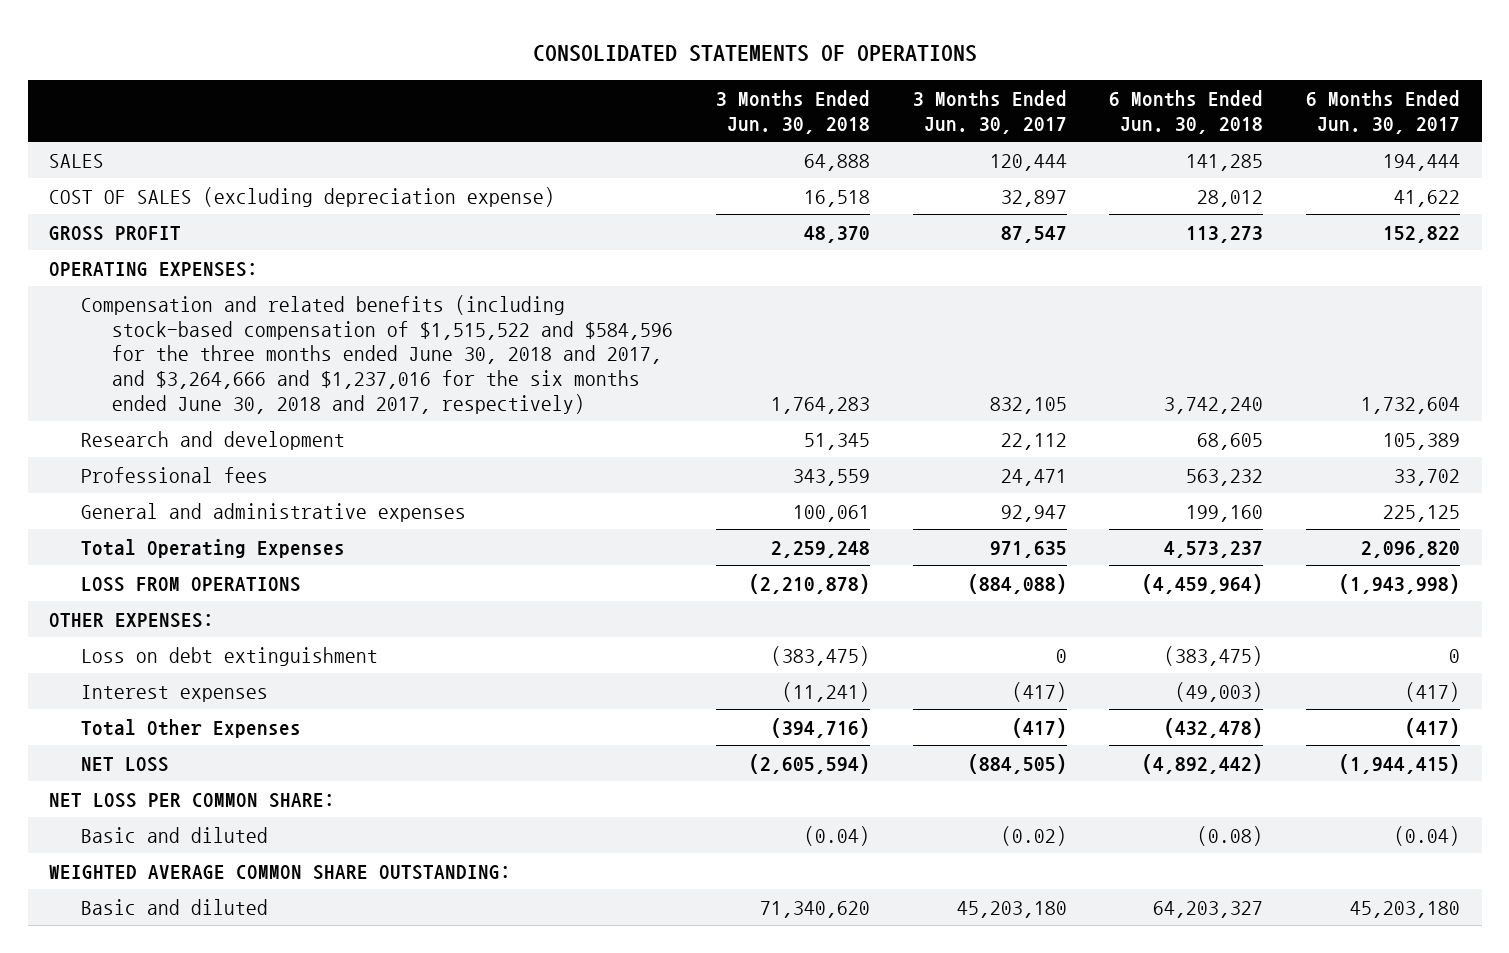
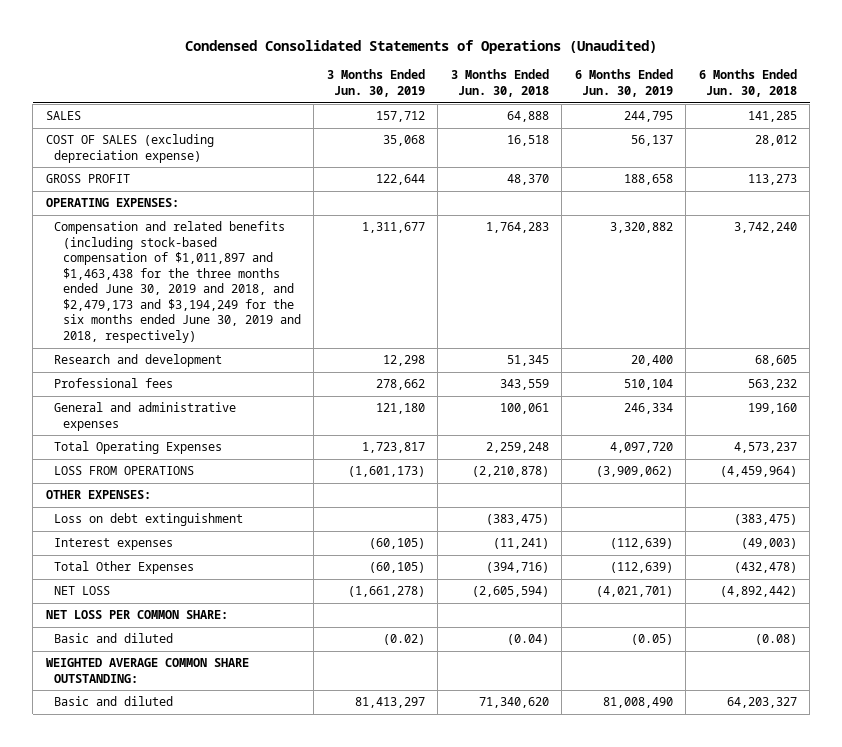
[532,44,977,62] CONSOLIDATED STATEMENTS OF OPERATIONS -> [185,40,658,55] Condensed Consolidated Statements of Operations (Unaudited)
[912,89,1067,134] 3 Months Ended Jun. 30, 2017 -> none
[1306,89,1461,134] 6 Months Ended Jun. 30, 2017 -> none
none -> [326,69,425,97] 3 Months Ended Jun. 30, 2019
none -> [574,69,673,97] 6 Months Ended Jun. 30, 2019
[80,294,674,414] Compensation and related benefits (including stock-based compensation of $1,515,522 and $584,596 for the three months ended June 30, 2018 and 2017, and $3,264,666 and $1,237,016 for the six months ended June 30, 2018 and 2017, respectively) -> [54,221,301,344] Compensation and related benefits (including stock-based compensation of $1,011,897 and $1,463,438 for the three months ended June 30, 2019 and 2018, and $2,479,173 and $3,194,249 for the six months ended June 30, 2019 and 2018, respectively)

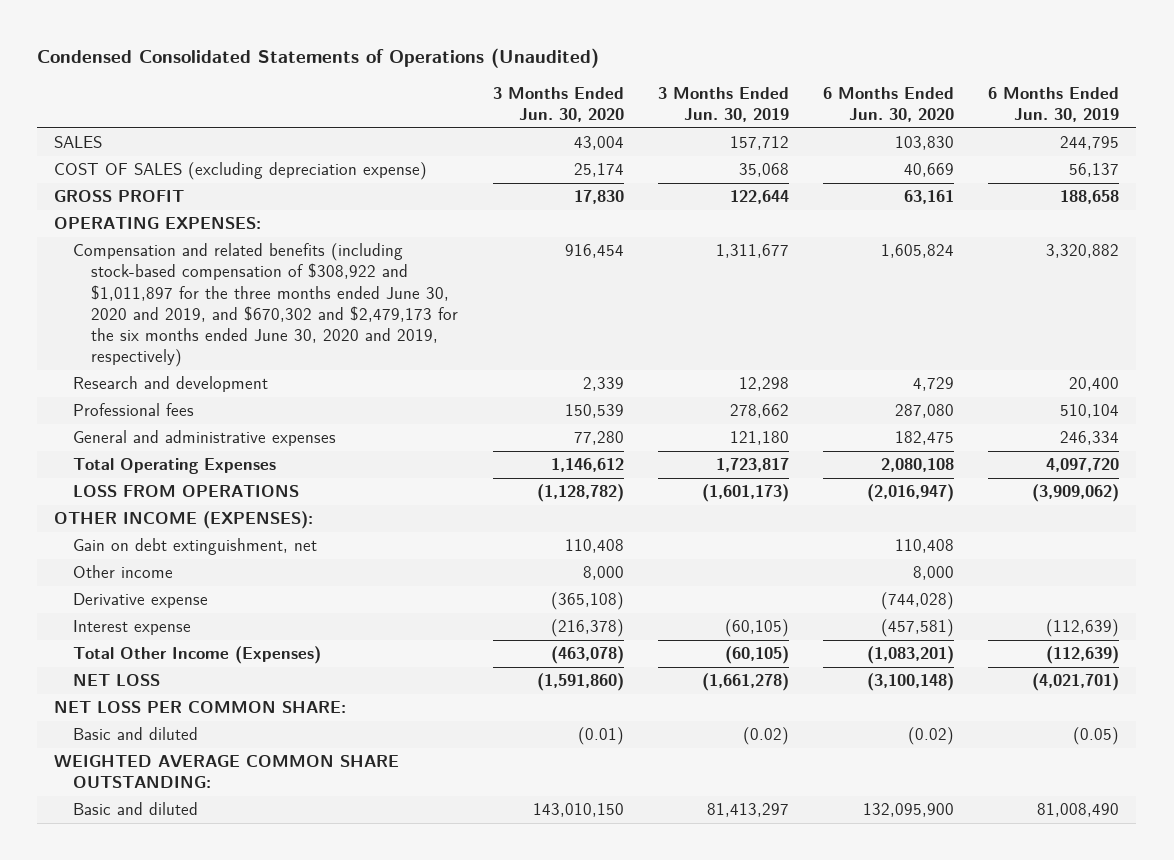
[450,69,549,97] 3 Months Ended Jun. 30, 2018 -> none
[698,69,797,97] 6 Months Ended Jun. 30, 2018 -> none
none -> [492,86,624,122] 3 Months Ended Jun. 30, 2020
none -> [823,86,955,122] 6 Months Ended Jun. 30, 2020
[54,221,301,344] Compensation and related benefits (including stock-based compensation of $1,011,897 and $1,463,438 for the three months ended June 30, 2019 and 2018, and $2,479,173 and $3,194,249 for the six months ended June 30, 2019 and 2018, respectively) -> [72,243,459,367] Compensation and related benefits (including stock-based compensation of $308,922 and $1,011,897 for the three months ended June 30, 2020 and 2019, and $670,302 and $2,479,173 for the six months ended June 30, 2020 and 2019, respectively)
[45,490,151,500] OTHER EXPENSES: -> [54,511,314,530] OTHER INCOME (EXPENSES):
[54,513,244,527] Loss on debt extinguishment -> [72,538,317,556] Gain on debt extinguishment, net
none -> [72,565,173,579] Other income
none -> [72,593,208,609] Derivative expense
[54,538,174,551] Interest expenses -> [72,620,191,636] Interest expense
[54,561,195,575] Total Other Expenses -> [72,646,321,665] Total Other Income (Expenses)

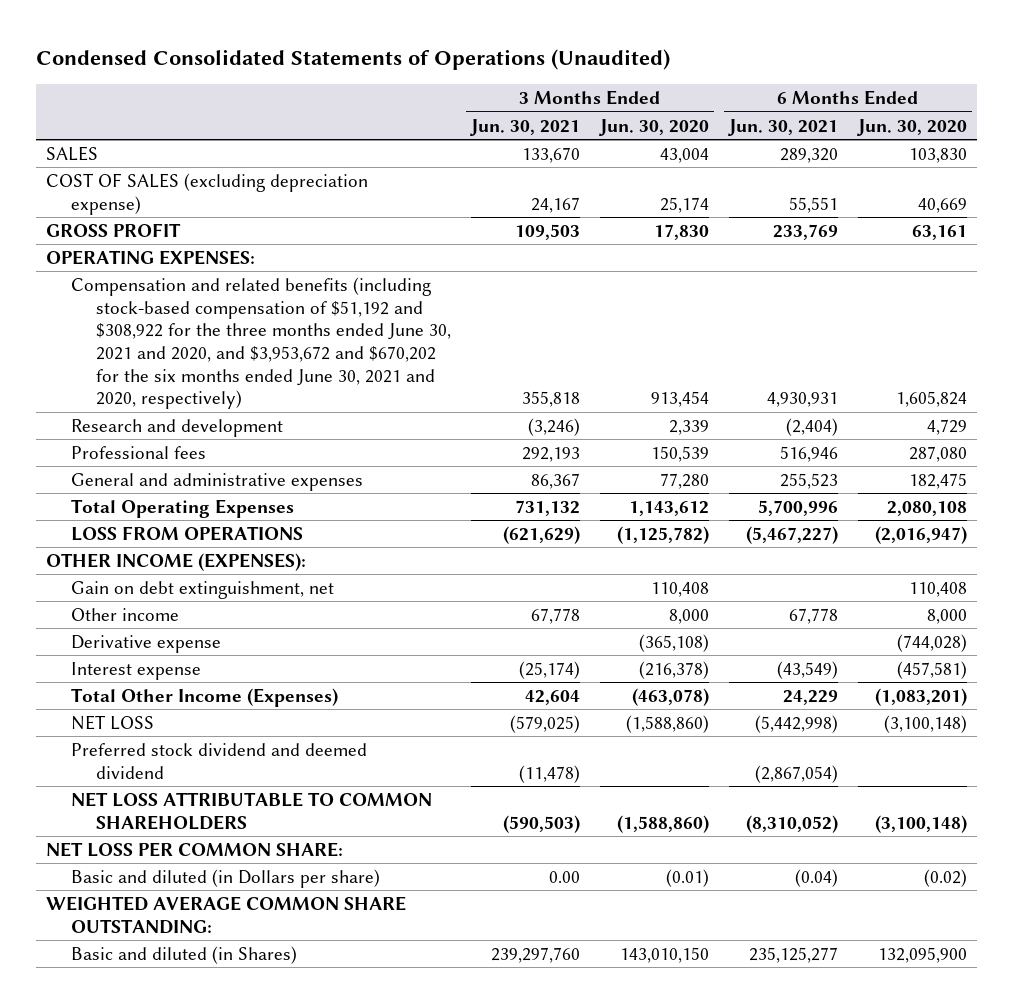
[657,86,789,122] 3 Months Ended Jun. 30, 2019 -> none
[988,86,1120,122] 6 Months Ended Jun. 30, 2019 -> none
none -> [469,118,580,136] Jun. 30, 2021
none -> [727,118,838,136] Jun. 30, 2021
[72,243,459,367] Compensation and related benefits (including stock-based compensation of $308,922 and $1,011,897 for the three months ended June 30, 2020 and 2019, and $670,302 and $2,479,173 for the six months ended June 30, 2020 and 2019, respectively) -> [70,276,451,410] Compensation and related benefits (including stock-based compensation of $51,192 and $308,922 for the three months ended June 30, 2021 and 2020, and $3,953,672 and $670,202 for the six months ended June 30, 2021 and 2020, respectively)
[564,244,624,259] 916,454 -> [650,391,709,408] 913,454
[550,458,624,473] 1,146,612 -> [628,500,709,516] 1,143,612
[536,484,624,503] (1,128,782) -> [616,525,709,544] (1,125,782)
[536,673,624,692] (1,591,860) -> [625,714,709,733] (1,588,860)
none -> [70,742,367,779] Preferred stock dividend and deemed dividend
none -> [70,791,432,830] NET LOSS ATTRIBUTABLE TO COMMON SHAREHOLDERS
[72,727,198,741] Basic and diluted -> [70,868,380,888] Basic and diluted (in Dollars per share)
[72,802,198,816] Basic and diluted -> [70,945,297,964] Basic and diluted (in Shares)

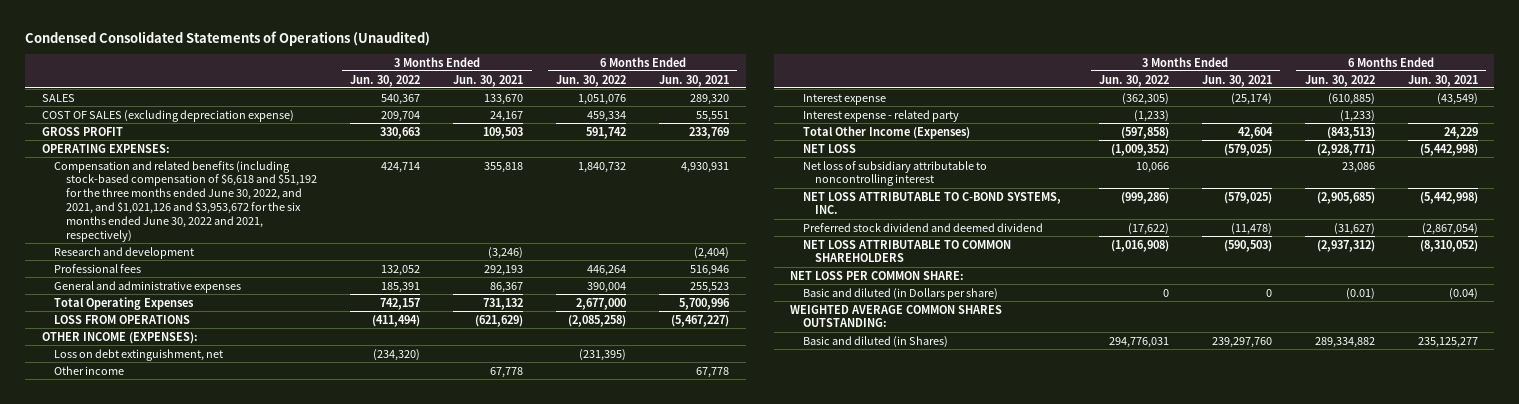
[598,118,709,136] Jun. 30, 2020 -> none
[856,118,967,136] Jun. 30, 2020 -> none
none -> [350,74,421,87] Jun. 30, 2022
none -> [556,74,627,87] Jun. 30, 2022
[70,276,451,410] Compensation and related benefits (including stock-based compensation of $51,192 and $308,922 for the three months ended June 30, 2021 and 2020, and $3,953,672 and $670,202 for the six months ended June 30, 2021 and 2020, respectively) -> [54,160,318,242] Compensation and related benefits (including stock-based compensation of $6,618 and $51,192 for the three months ended June 30, 2022, and 2021, and $1,021,126 and $3,953,672 for the six months ended June 30, 2022 and 2021, respectively)
[70,580,334,599] Gain on debt extinguishment, net -> [54,348,224,361] Loss on debt extinguishment, net
[70,634,221,653] Derivative expense -> none
none -> [802,109,959,122] Interest expense - related party
none -> [802,160,987,187] Net loss of subsidiary attributable to noncontrolling interest
none -> [802,191,1061,215] NET LOSS ATTRIBUTABLE TO C-BOND SYSTEMS, INC.
[548,870,580,883] 0.00 -> [1265,288,1272,297] 0
[45,895,406,934] WEIGHTED AVERAGE COMMON SHARE OUTSTANDING: -> [790,304,1003,328] WEIGHTED AVERAGE COMMON SHARES OUTSTANDING:

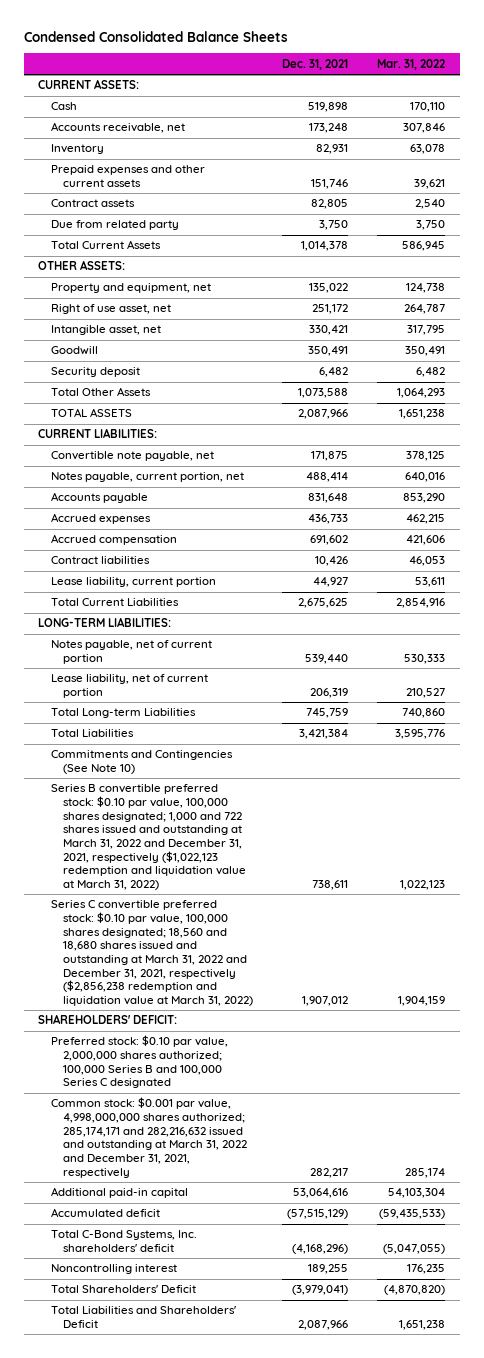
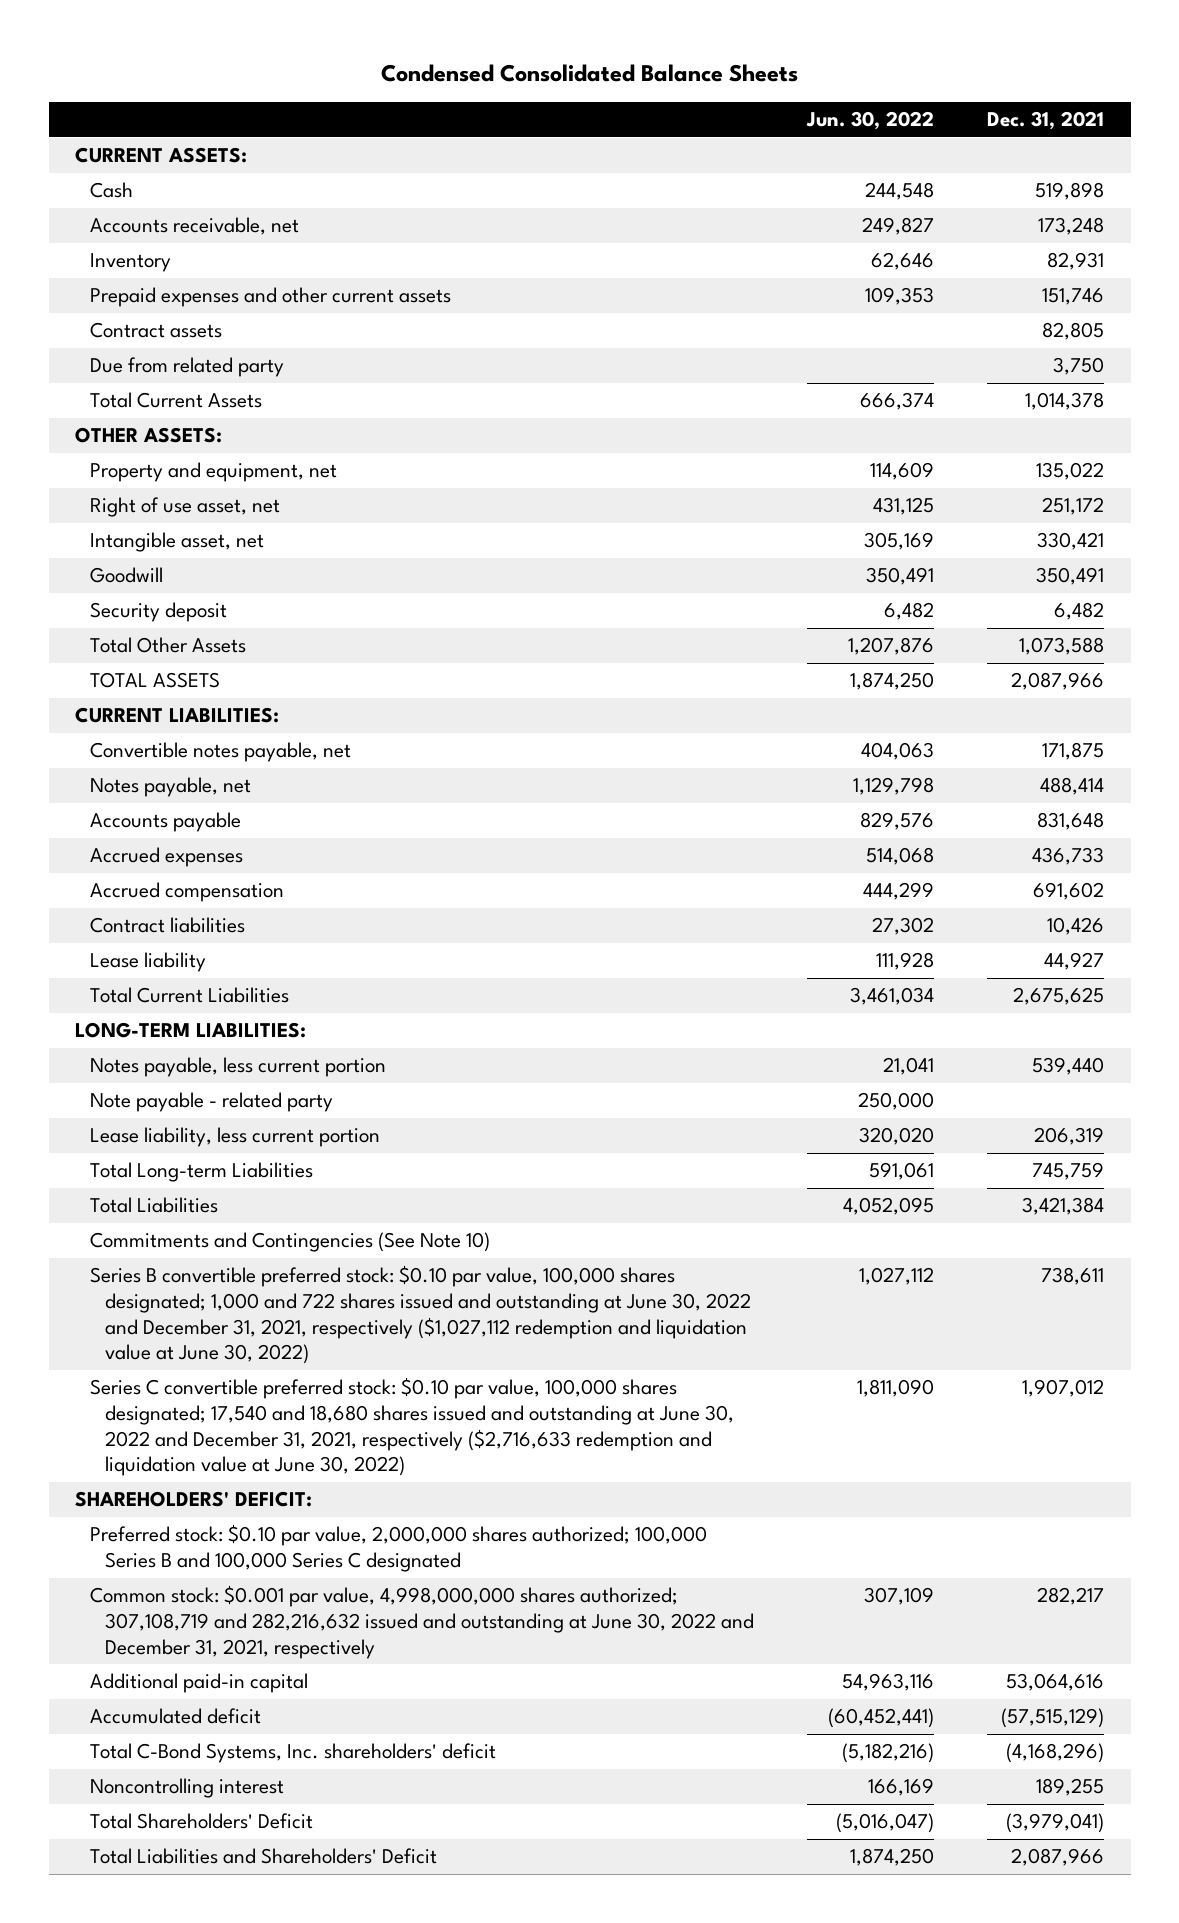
[377,58,446,70] Mar. 31, 2022 -> none
none -> [806,111,935,131] Jun. 30, 2022
[50,451,214,462] Convertible note payable, net -> [90,742,352,763] Convertible notes payable, net
[50,472,244,483] Notes payable, current portion, net -> [90,777,252,798] Notes payable, net
[50,577,216,588] Lease liability, current portion -> [90,952,207,973] Lease liability
[50,640,212,665] Notes payable, net of current portion -> [90,1057,387,1078] Notes payable, less current portion
none -> [90,1092,334,1113] Note payable - related party
[50,674,208,699] Lease liability, net of current portion -> [90,1127,381,1148] Lease liability, less current portion
[50,784,246,891] Series B convertible preferred stock: $0.10 par value, 100,000 shares designated; 1,000 and 722 shares issued and outstanding at March 31, 2022 and December 31, 2021, respectively ($1,022,123 redemption and liquidation value at March 31, 2022) -> [90,1265,752,1365] Series B convertible preferred stock: $0.10 par value, 100,000 shares designated; 1,000 and 722 shares issued and outstanding at June 30, 2022 and December 31, 2021, respectively ($1,027,112 redemption and liquidation value at June 30, 2022)
[50,900,253,1007] Series C convertible preferred stock: $0.10 par value, 100,000 shares designated; 18,560 and 18,680 shares issued and outstanding at March 31, 2022 and December 31, 2021, respectively ($2,856,238 redemption and liquidation value at March 31, 2022) -> [90,1377,735,1477] Series C convertible preferred stock: $0.10 par value, 100,000 shares designated; 17,540 and 18,680 shares issued and outstanding at June 30, 2022 and December 31, 2021, respectively ($2,716,633 redemption and liquidation value at June 30, 2022)
[50,1097,247,1178] Common stock: $0.001 par value, 4,998,000,000 shares authorized; 285,174,171 and 282,216,632 issued and outstanding at March 31, 2022 and December 31, 2021, respectively -> [90,1585,755,1659] Common stock: $0.001 par value, 4,998,000,000 shares authorized; 307,108,719 and 282,216,632 issued and outstanding at June 30, 2022 and December 31, 2021, respectively

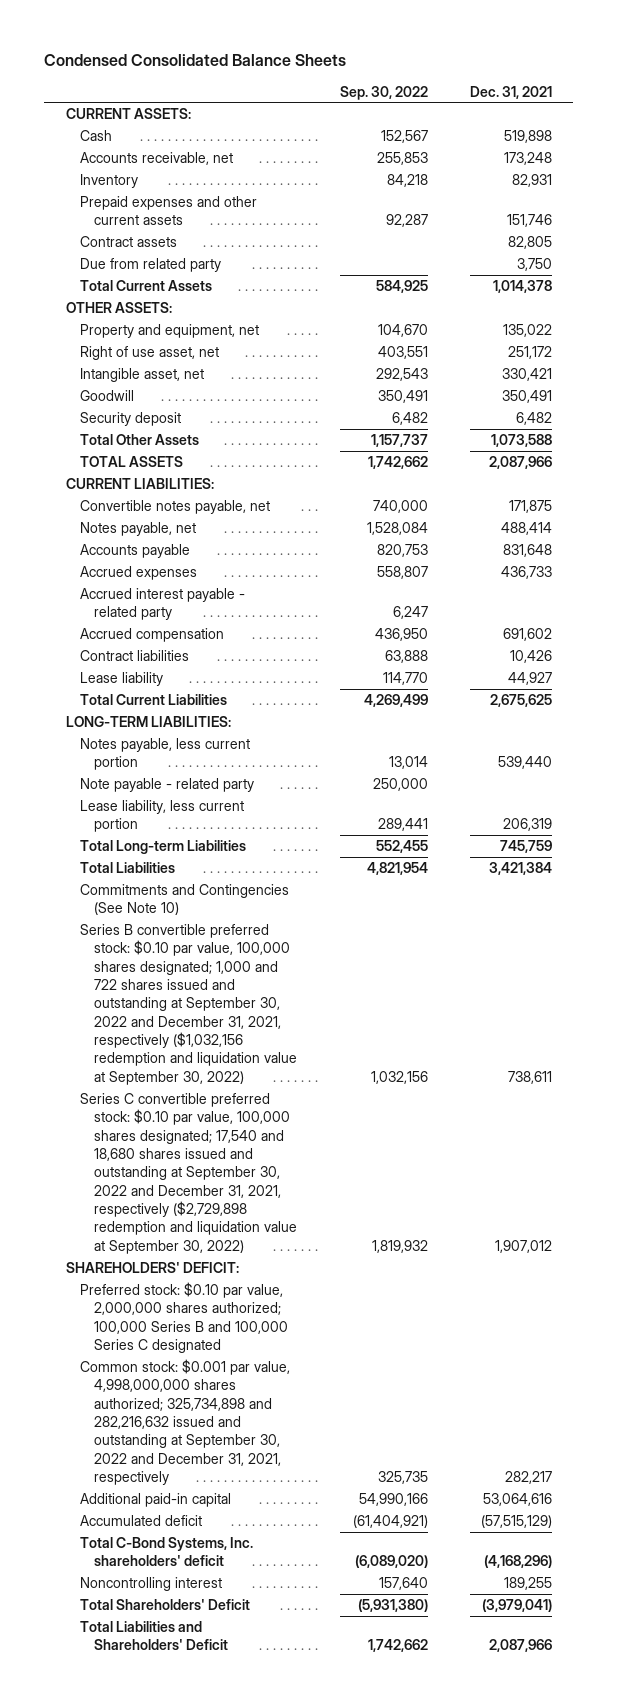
[806,111,935,131] Jun. 30, 2022 -> none
none -> [339,85,428,100] Sep. 30, 2022
none -> [79,588,245,621] Accrued interest payable - related party
[90,1265,752,1365] Series B convertible preferred stock: $0.10 par value, 100,000 shares designated; 1,000 and 722 shares issued and outstanding at June 30, 2022 and December 31, 2021, respectively ($1,027,112 redemption and liquidation value at June 30, 2022) -> [79,924,298,1085] Series B convertible preferred stock: $0.10 par value, 100,000 shares designated; 1,000 and 722 shares issued and outstanding at September 30, 2022 and December 31, 2021, respectively ($1,032,156 redemption and liquidation value at September 30, 2022)
[90,1377,735,1477] Series C convertible preferred stock: $0.10 par value, 100,000 shares designated; 17,540 and 18,680 shares issued and outstanding at June 30, 2022 and December 31, 2021, respectively ($2,716,633 redemption and liquidation value at June 30, 2022) -> [79,1093,298,1254] Series C convertible preferred stock: $0.10 par value, 100,000 shares designated; 17,540 and 18,680 shares issued and outstanding at September 30, 2022 and December 31, 2021, respectively ($2,729,898 redemption and liquidation value at September 30, 2022)
[90,1585,755,1659] Common stock: $0.001 par value, 4,998,000,000 shares authorized; 307,108,719 and 282,216,632 issued and outstanding at June 30, 2022 and December 31, 2021, respectively -> [79,1359,290,1486] Common stock: $0.001 par value, 4,998,000,000 shares authorized; 325,734,898 and 282,216,632 issued and outstanding at September 30, 2022 and December 31, 2021, respectively

